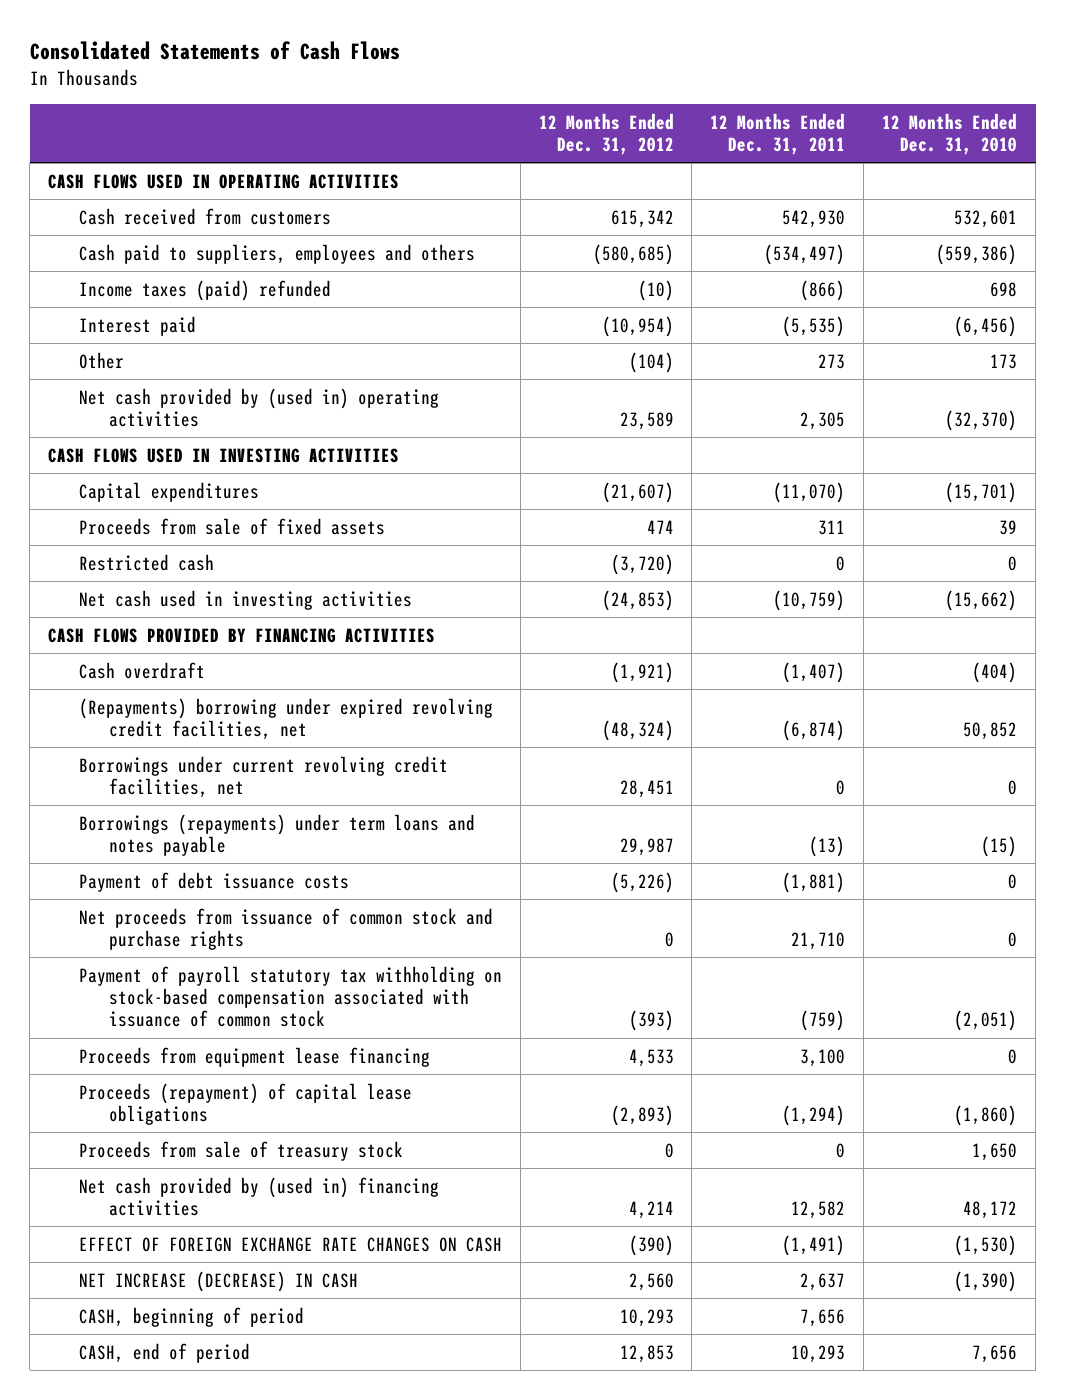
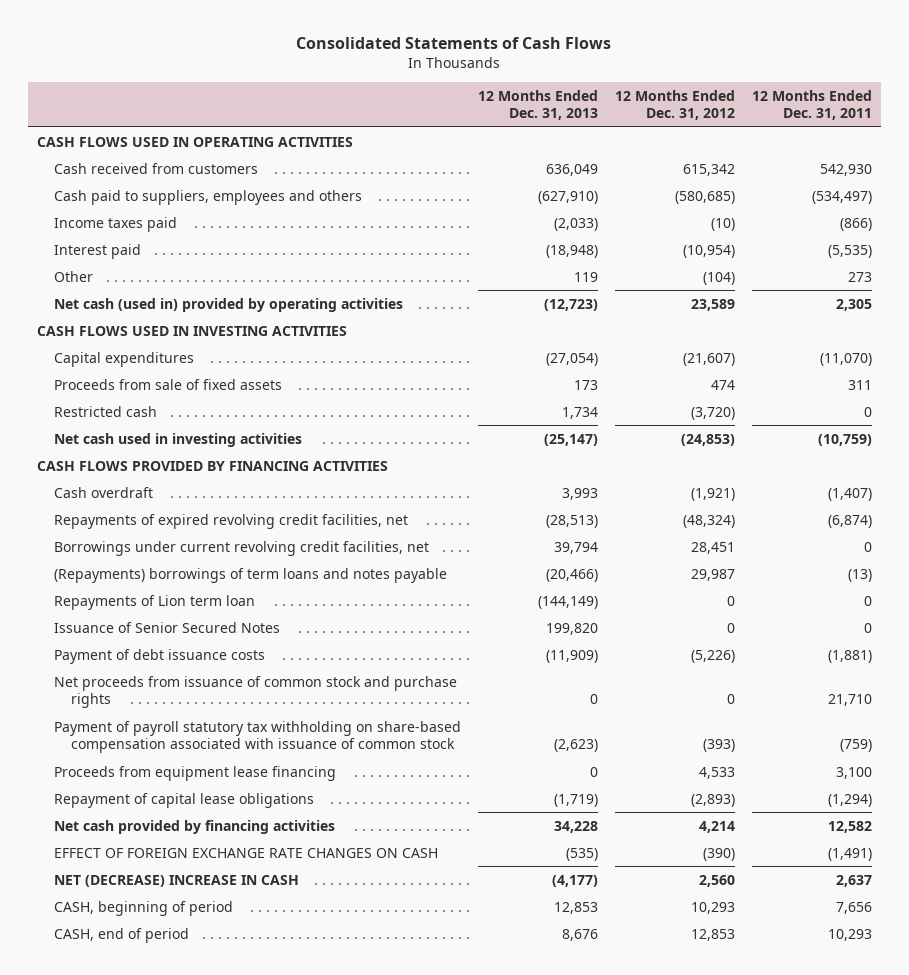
[882,112,1018,155] 12 Months Ended Dec. 31, 2010 -> none
none -> [478,89,599,121] 12 Months Ended Dec. 31, 2013
[78,279,331,301] Income taxes (paid) refunded -> [53,216,177,232] Income taxes paid
[78,387,439,427] Net cash provided by (used in) operating activities -> [53,297,403,312] Net cash (used in) provided by operating activities
[78,697,493,740] (Repayments) borrowing under expired revolving credit facilities, net -> [53,513,408,529] Repayments of expired revolving credit facilities, net
[78,813,475,856] Borrowings (repayments) under term loans and notes payable -> [53,567,447,583] (Repayments) borrowings of term loans and notes payable
none -> [53,594,255,610] Repayments of Lion term loan
none -> [53,621,280,633] Issuance of Senior Secured Notes
[78,965,502,1028] Payment of payroll statutory tax withholding on stock-based compensation associated with issuance of common stock -> [53,720,461,754] Payment of payroll statutory tax withholding on share-based compensation associated with issuance of common stock
[78,1140,403,1161] Proceeds from sale of treasury stock -> none
[78,1082,412,1125] Proceeds (repayment) of capital lease obligations -> [53,792,314,808] Repayment of capital lease obligations
[78,1176,439,1216] Net cash provided by (used in) financing activities -> [53,819,335,834] Net cash provided by financing activities
[78,1270,358,1292] NET INCREASE (DECREASE) IN CASH -> [53,874,299,887] NET (DECREASE) INCREASE IN CASH

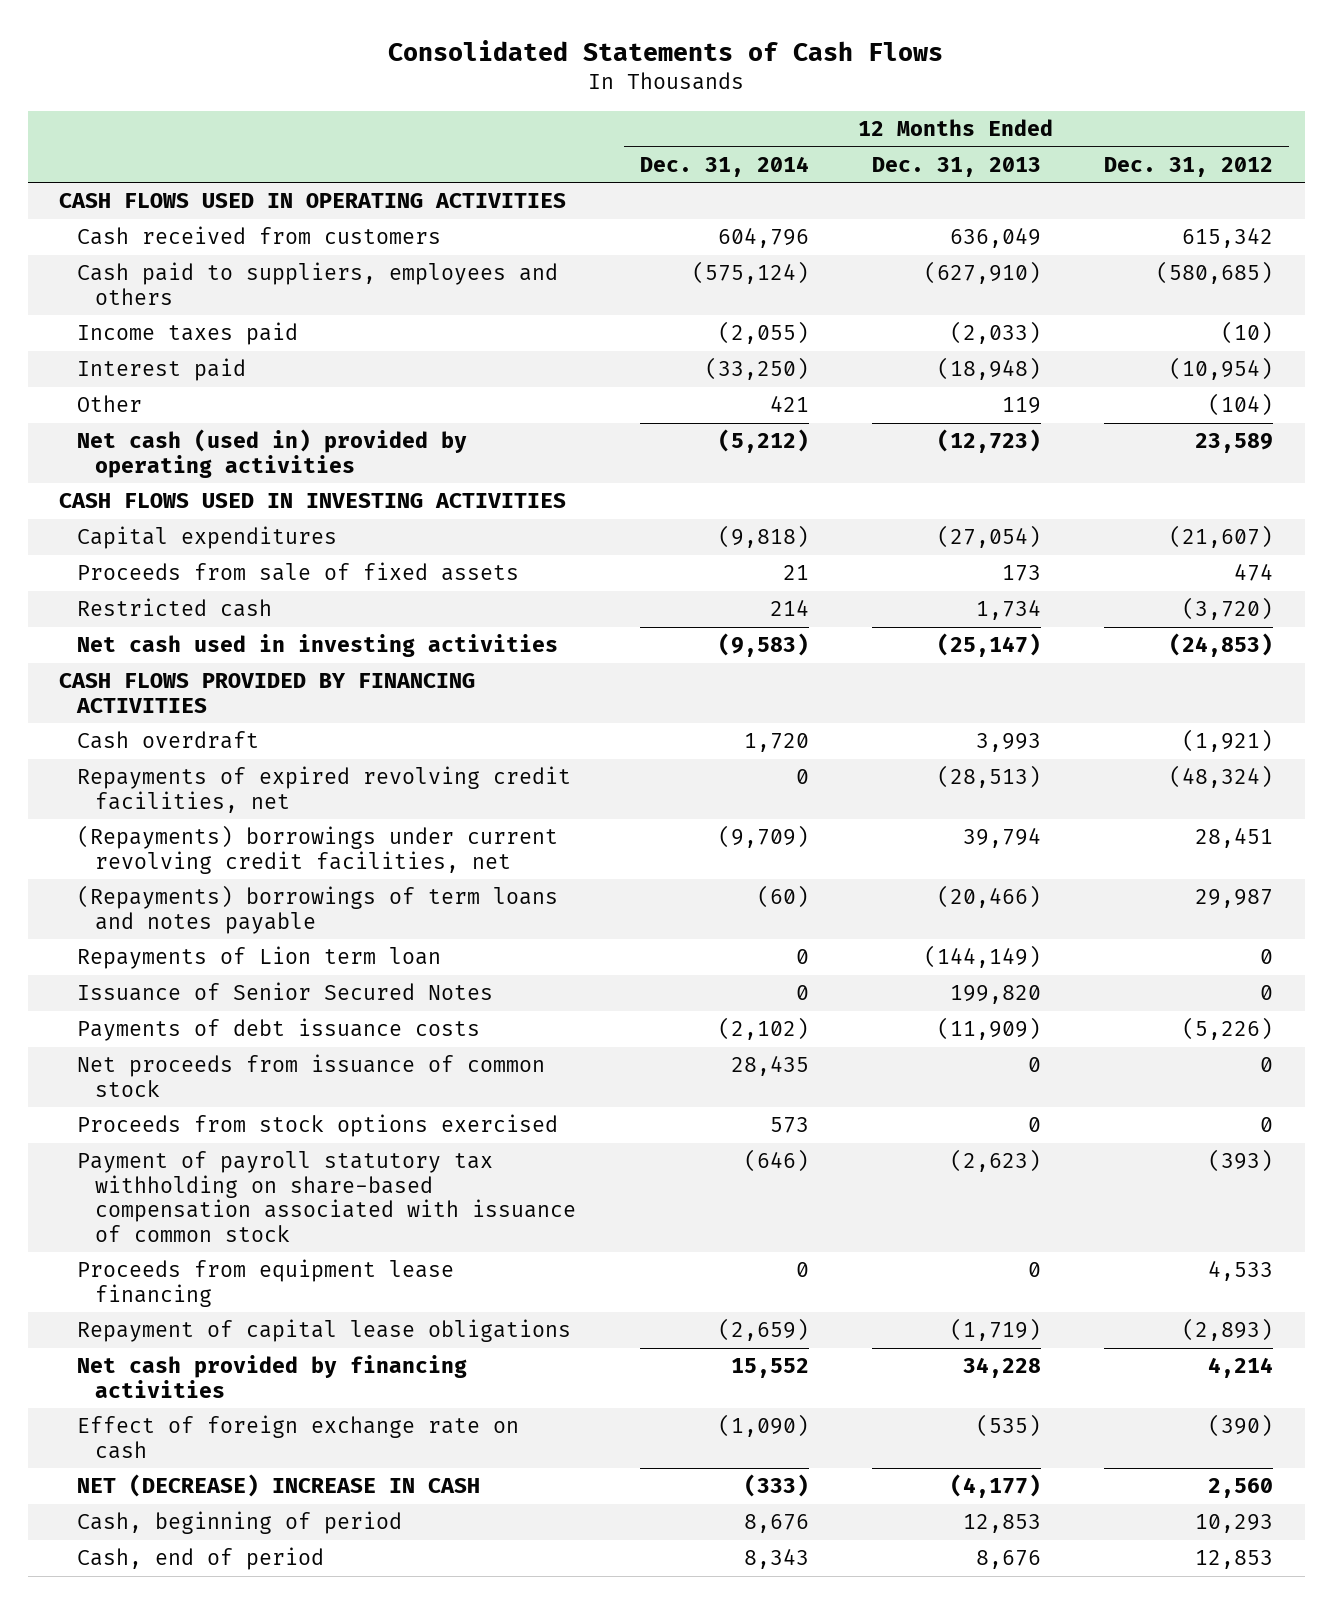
[752,89,873,121] 12 Months Ended Dec. 31, 2011 -> none
none -> [639,155,809,177] Dec. 31, 2014
[53,540,429,556] Borrowings under current revolving credit facilities, net -> [77,825,559,874] (Repayments) borrowings under current revolving credit facilities, net
[53,648,265,664] Payment of debt issuance costs -> [77,1018,481,1042] Payments of debt issuance costs
[53,675,457,709] Net proceeds from issuance of common stock and purchase rights -> [77,1054,546,1097] Net proceeds from issuance of common stock
none -> [77,1114,559,1138] Proceeds from stock options exercised
[53,847,438,858] EFFECT OF FOREIGN EXCHANGE RATE CHANGES ON CASH -> [77,1415,520,1459] Effect of foreign exchange rate on cash
[53,900,233,916] CASH, beginning of period -> [77,1511,403,1535] Cash, beginning of period
[53,927,189,943] CASH, end of period -> [77,1547,325,1571] Cash, end of period

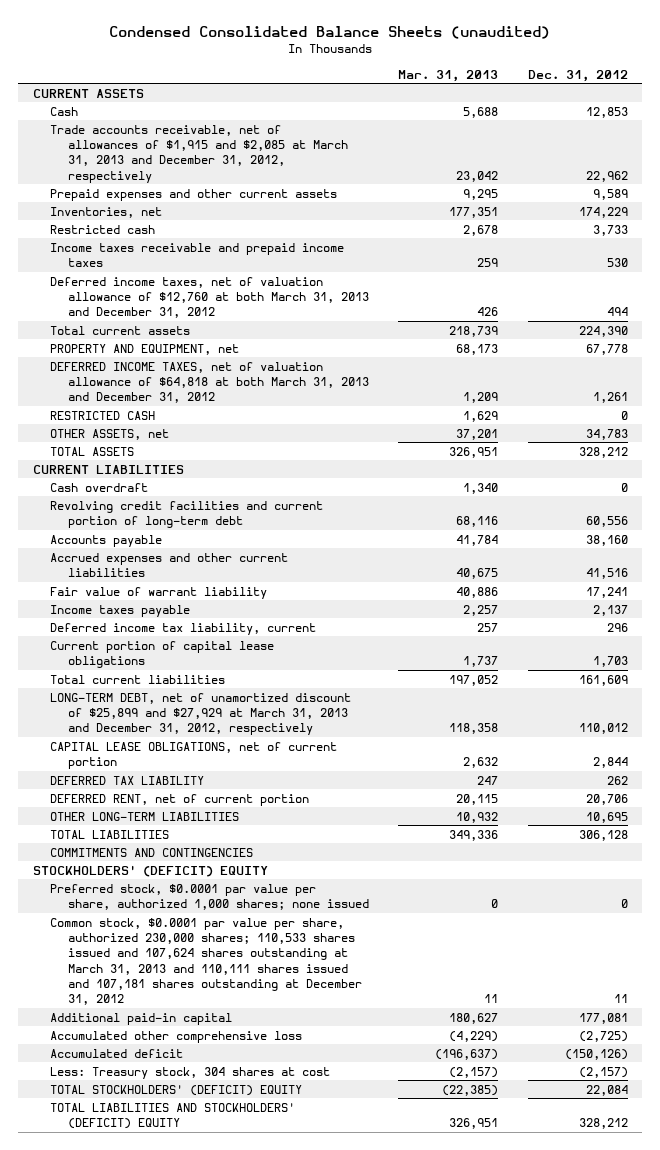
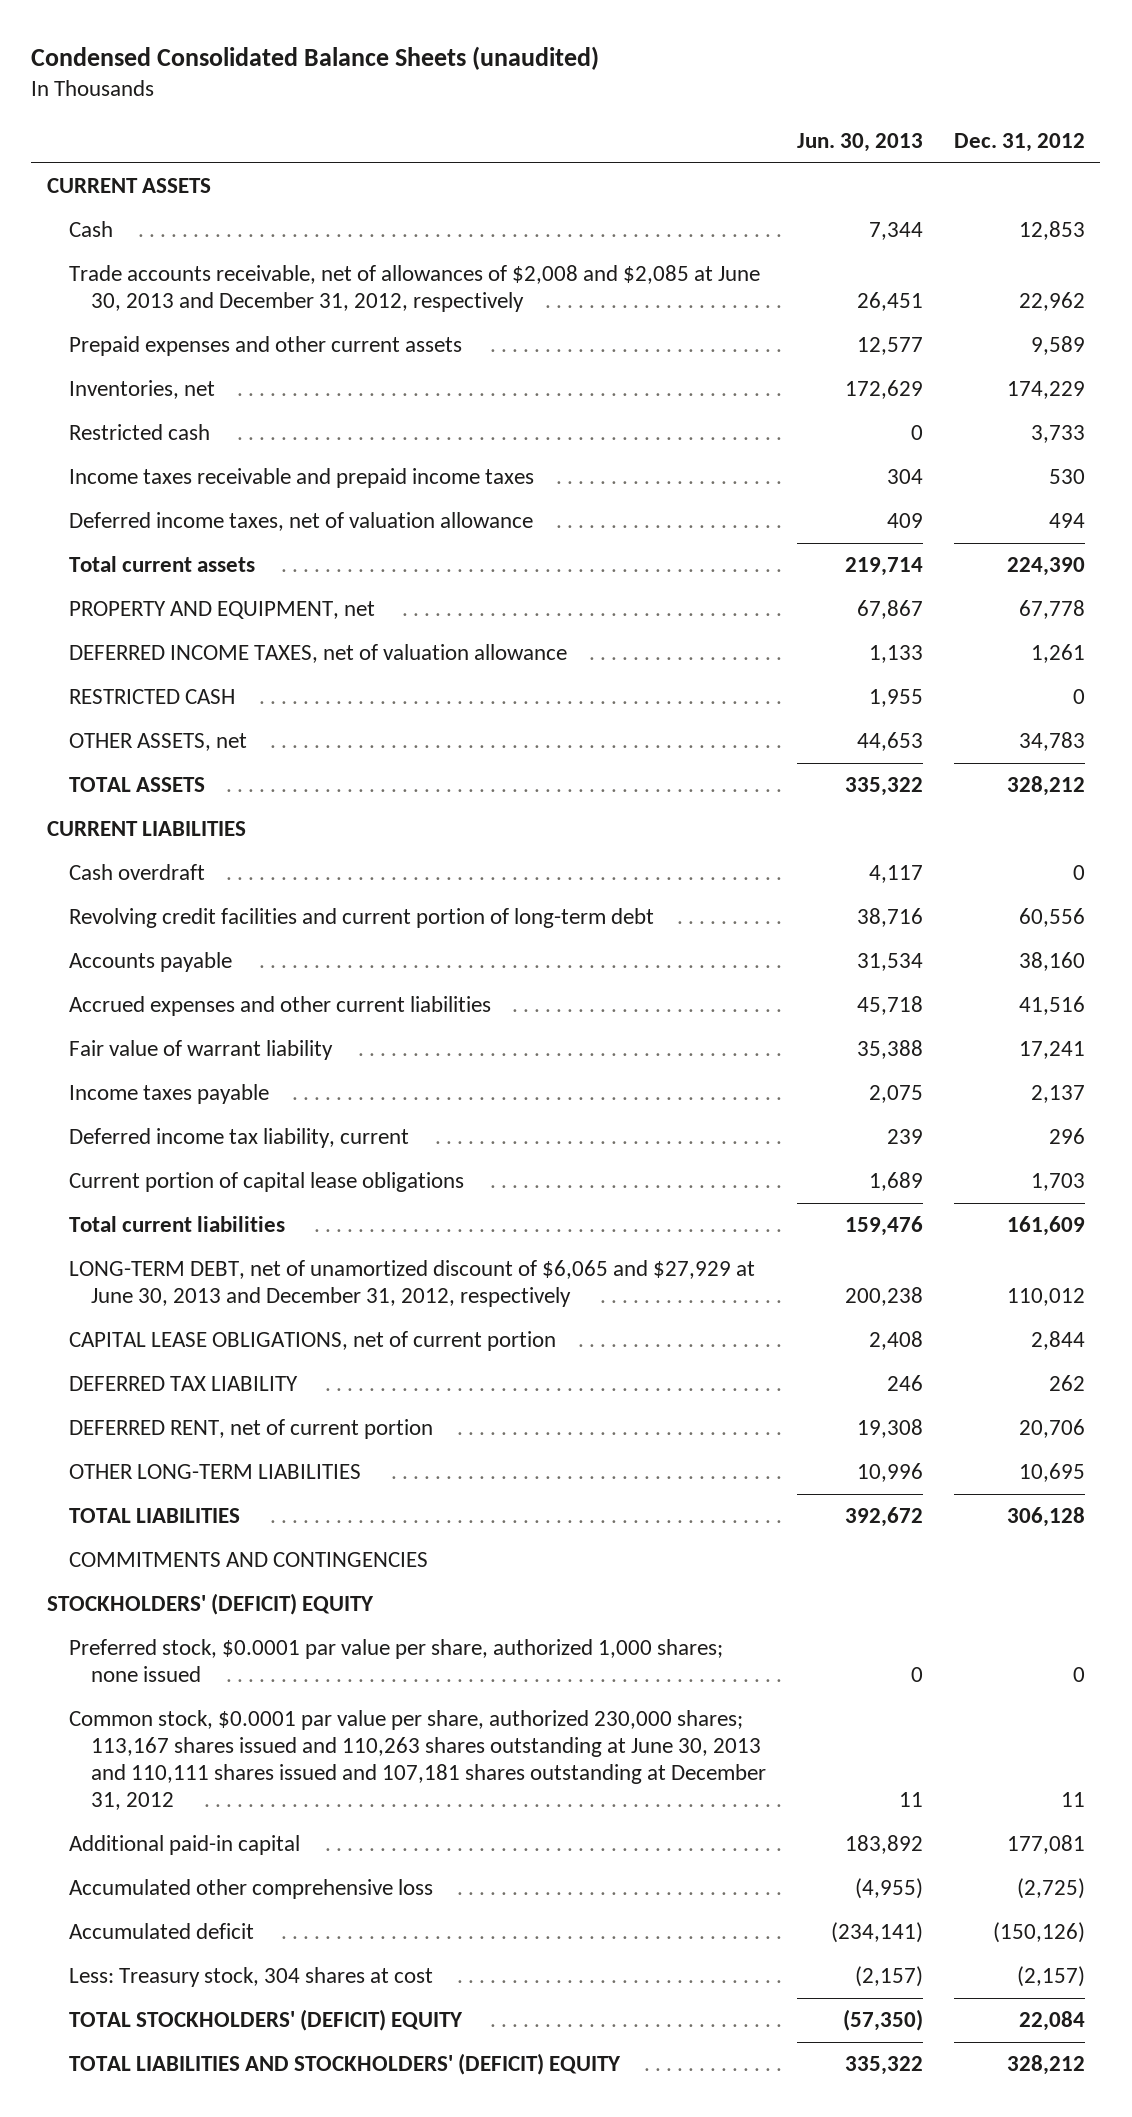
[398,69,499,82] Mar. 31, 2013 -> none
none -> [797,132,924,152] Jun. 30, 2013
[50,124,348,183] Trade accounts receivable, net of allowances of $1,915 and $2,085 at March 31, 2013 and December 31, 2012, respectively -> [69,265,761,313] Trade accounts receivable, net of allowances of $2,008 and $2,085 at June 30, 2013 and December 31, 2012, respectively
[50,276,369,319] Deferred income taxes, net of valuation allowance of $12,760 at both March 31, 2013 and December 31, 2012 -> [69,512,534,532] Deferred income taxes, net of valuation allowance
[50,361,369,404] DEFERRED INCOME TAXES, net of valuation allowance of $64,818 at both March 31, 2013 and December 31, 2012 -> [69,644,568,664] DEFERRED INCOME TAXES, net of valuation allowance
[50,692,352,736] LONG-TERM DEBT, net of unamortized discount of $25,899 and $27,929 at March 31, 2013 and December 31, 2012, respectively -> [69,1260,756,1308] LONG-TERM DEBT, net of unamortized discount of $6,065 and $27,929 at June 30, 2013 and December 31, 2012, respectively
[50,917,362,1006] Common stock, $0.0001 par value per share, authorized 230,000 shares; 110,533 shares issued and 107,624 shares outstanding at March 31, 2013 and 110,111 shares issued and 107,181 shares outstanding at December 31, 2012 -> [69,1710,767,1810] Common stock, $0.0001 par value per share, authorized 230,000 shares; 113,167 shares issued and 110,263 shares outstanding at June 30, 2013 and 110,111 shares issued and 107,181 shares outstanding at December 31, 2012

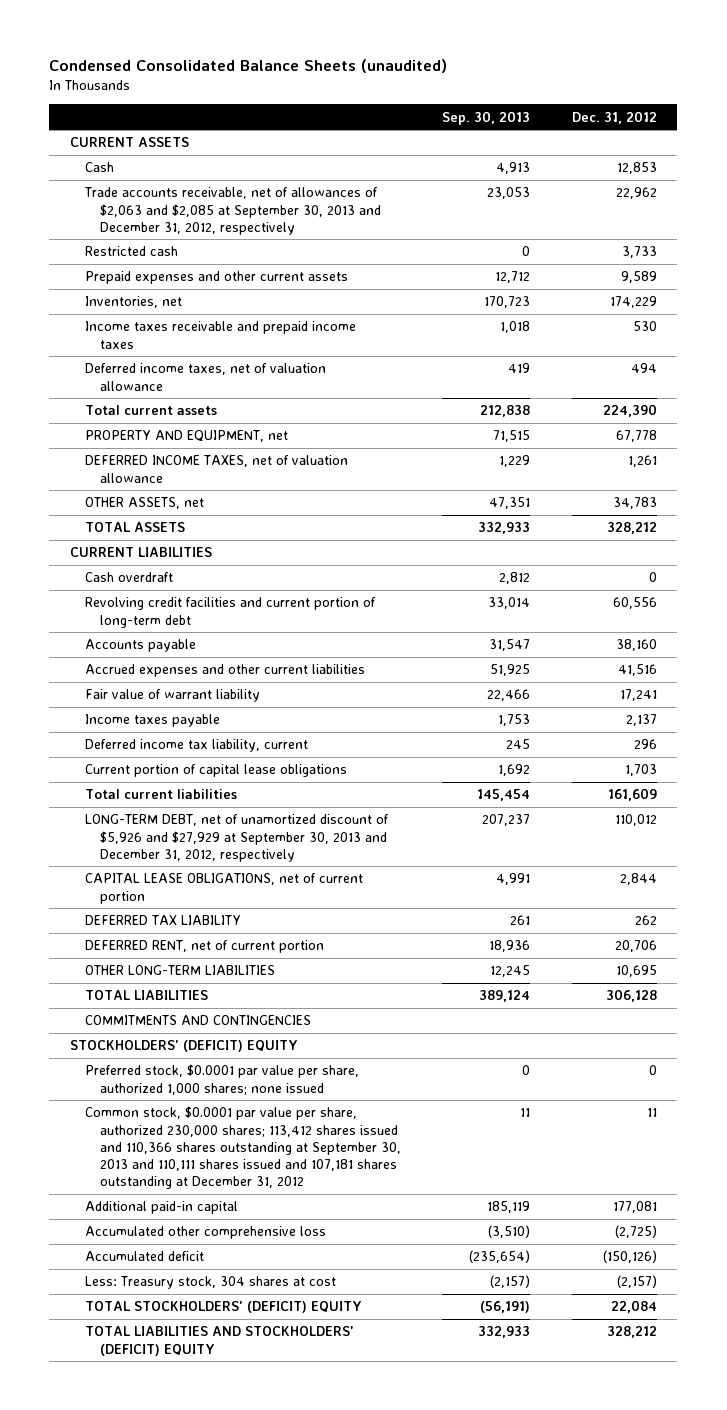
[797,132,924,152] Jun. 30, 2013 -> none
none -> [442,110,531,125] Sep. 30, 2013
[69,265,761,313] Trade accounts receivable, net of allowances of $2,008 and $2,085 at June 30, 2013 and December 31, 2012, respectively -> [83,187,381,235] Trade accounts receivable, net of allowances of $2,063 and $2,085 at September 30, 2013 and December 31, 2012, respectively
[69,424,211,441] Restricted cash -> [84,246,178,257] Restricted cash
[69,689,236,705] RESTRICTED CASH -> none
[69,1260,756,1308] LONG-TERM DEBT, net of unamortized discount of $6,065 and $27,929 at June 30, 2013 and December 31, 2012, respectively -> [84,814,389,862] LONG-TERM DEBT, net of unamortized discount of $5,926 and $27,929 at September 30, 2013 and December 31, 2012, respectively
[69,1710,767,1810] Common stock, $0.0001 par value per share, authorized 230,000 shares; 113,167 shares issued and 110,263 shares outstanding at June 30, 2013 and 110,111 shares issued and 107,181 shares outstanding at December 31, 2012 -> [84,1106,401,1190] Common stock, $0.0001 par value per share, authorized 230,000 shares; 113,412 shares issued and 110,366 shares outstanding at September 30, 2013 and 110,111 shares issued and 107,181 shares outstanding at December 31, 2012

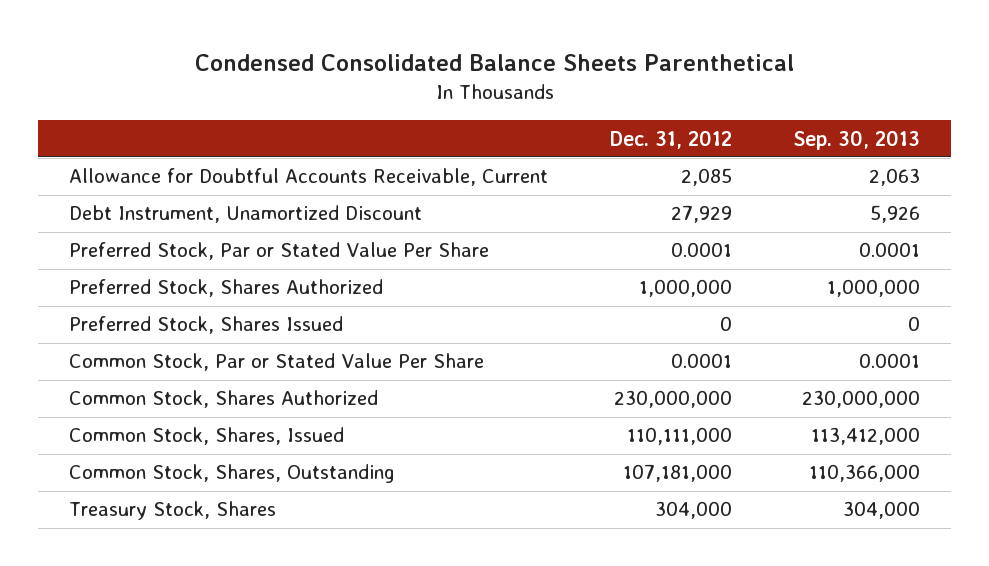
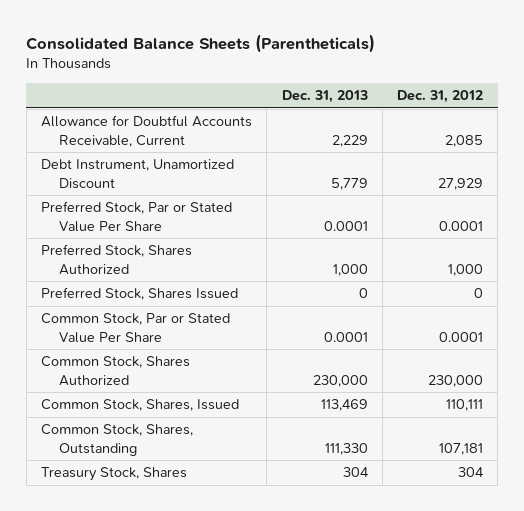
[194,53,794,71] Condensed Consolidated Balance Sheets Parenthetical -> [26,33,376,53] Consolidated Balance Sheets (Parentheticals)
[793,129,921,150] Sep. 30, 2013 -> none
none -> [281,90,368,104] Dec. 31, 2013
[638,279,732,298] 1,000,000 -> [448,263,484,276] 1,000
[613,390,732,409] 230,000,000 -> [428,374,484,387] 230,000
[626,427,732,446] 110,111,000 -> [446,399,484,412] 110,111
[622,464,732,483] 107,181,000 -> [439,442,484,455] 107,181
[654,501,732,520] 304,000 -> [458,467,485,478] 304

